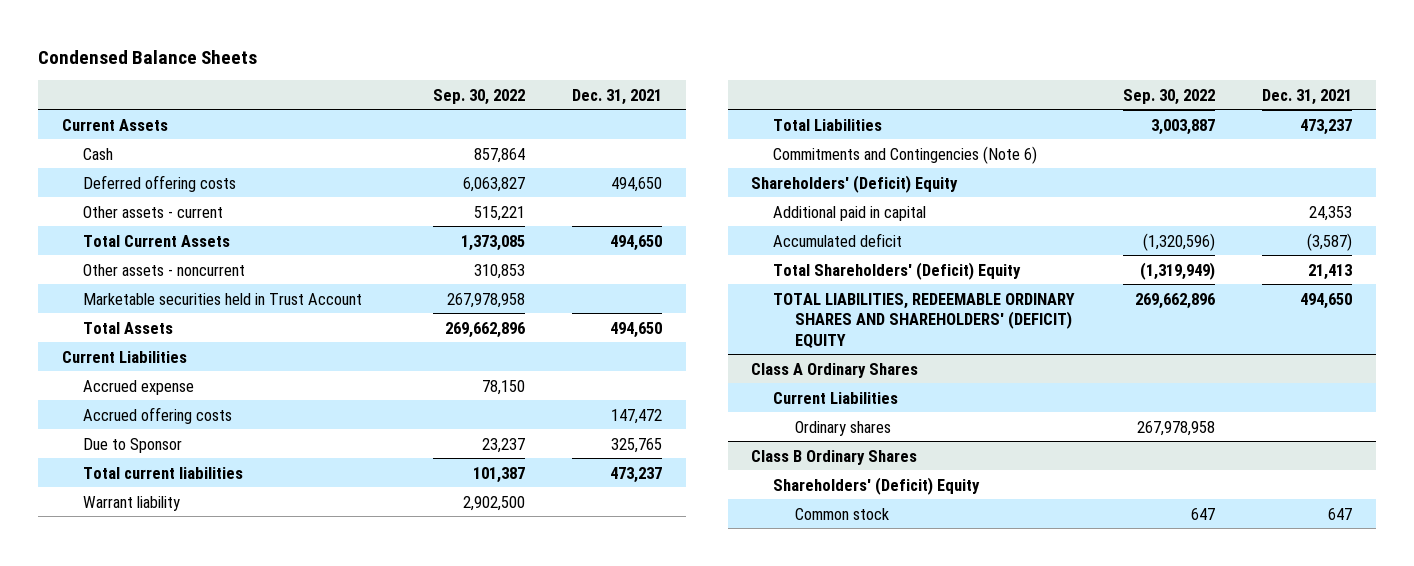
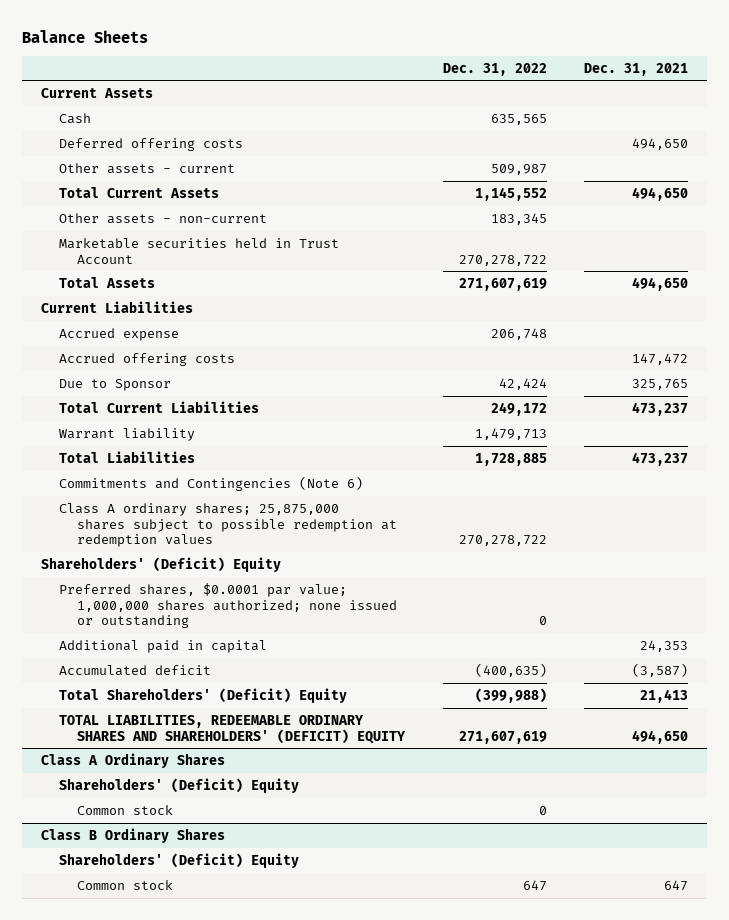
[37,49,257,64] Condensed Balance Sheets -> [22,29,149,43] Balance Sheets
[432,88,525,105] Sep. 30, 2022 -> none
none -> [442,62,547,76] Dec. 31, 2022
[83,263,246,276] Other assets - noncurrent -> [59,212,268,224] Other assets - non-current
[83,466,244,479] Total current liabilities -> [59,400,260,413] Total Current Liabilities
none -> [59,502,398,548] Class A ordinary shares; 25,875,000 shares subject to possible redemption at redemption values
none -> [59,582,398,629] Preferred shares, $0.0001 par value; 1,000,000 shares authorized; none issued or outstanding
[773,391,899,404] Current Liabilities -> none
[794,420,891,436] Ordinary shares -> none
none -> [59,777,300,793] Shareholders' (Deficit) Equity
none -> [77,804,174,815] Common stock

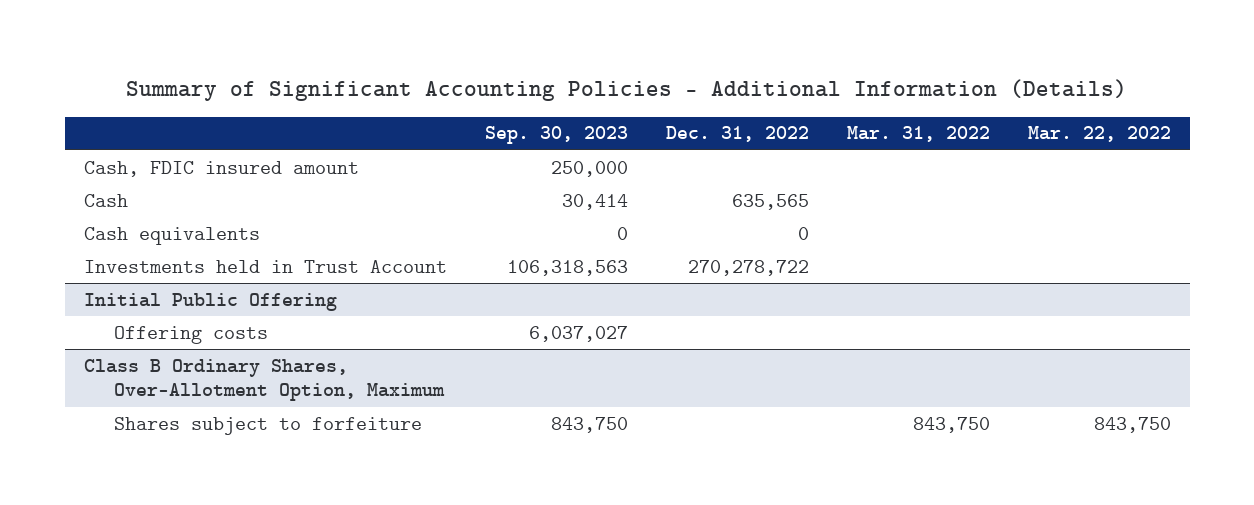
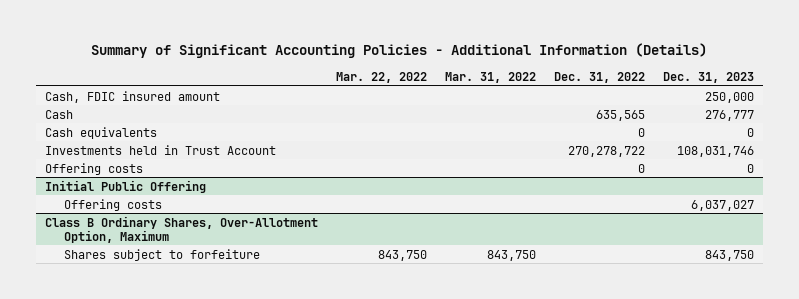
[484,126,628,145] Sep. 30, 2023 -> none
none -> [662,72,754,84] Dec. 31, 2023
none -> [45,162,144,175] Offering costs

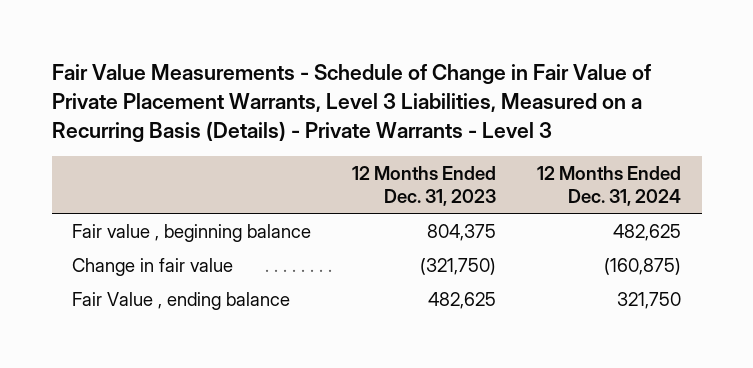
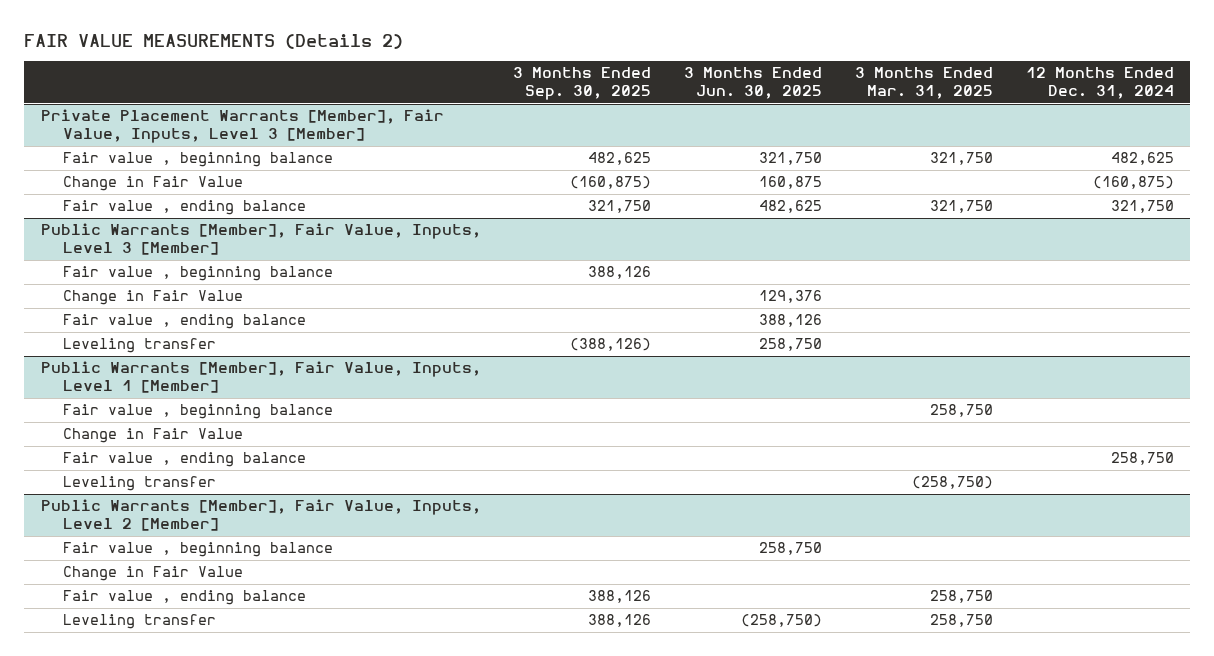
[51,64,651,142] Fair Value Measurements - Schedule of Change in Fair Value of Private Placement Warrants, Level 3 Liabilities, Measured on a Recurring Basis (Details) - Private Warrants - Level 3 -> [24,33,404,49] FAIR VALUE MEASUREMENTS (Details 2)
[352,165,497,206] 12 Months Ended Dec. 31, 2023 -> none
none -> [513,67,652,101] 3 Months Ended Sep. 30, 2025
none -> [684,67,823,100] 3 Months Ended Jun. 30, 2025
none -> [854,67,993,100] 3 Months Ended Mar. 31, 2025
none -> [40,109,444,144] Private Placement Warrants [Member], Fair Value, Inputs, Level 3 [Member]
[72,257,234,276] Change in fair value -> [63,176,244,192] Change in Fair Value
[72,291,291,310] Fair Value , ending balance -> [63,200,307,216] Fair value , ending balance
none -> [40,223,481,256] Public Warrants [Member], Fair Value, Inputs, Level 3 [Member]
none -> [63,266,334,282] Fair value , beginning balance
none -> [63,290,244,306] Change in Fair Value
none -> [63,314,307,330] Fair value , ending balance
none -> [63,338,217,354] Leveling transfer
none -> [40,361,481,394] Public Warrants [Member], Fair Value, Inputs, Level 1 [Member]
none -> [63,404,334,420] Fair value , beginning balance
none -> [63,428,244,444] Change in Fair Value
none -> [63,452,307,468] Fair value , ending balance
none -> [63,476,217,492] Leveling transfer
none -> [40,499,481,532] Public Warrants [Member], Fair Value, Inputs, Level 2 [Member]
none -> [63,542,334,558] Fair value , beginning balance
none -> [63,566,244,582] Change in Fair Value
none -> [63,590,307,606] Fair value , ending balance
none -> [63,614,217,630] Leveling transfer

